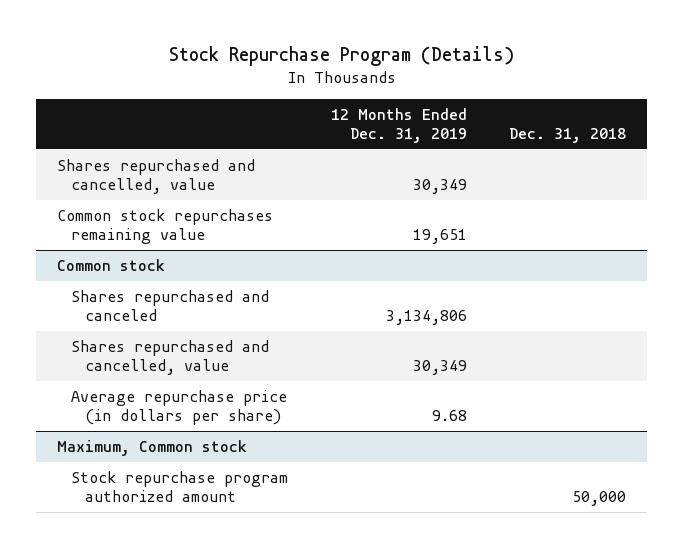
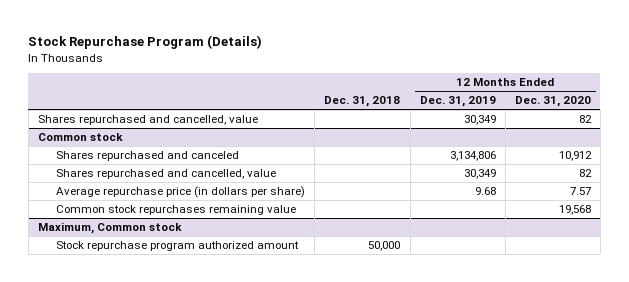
none -> [514,96,591,108] Dec. 31, 2020
[57,208,274,244] Common stock repurchases remaining value -> none
none -> [56,205,297,216] Common stock repurchases remaining value

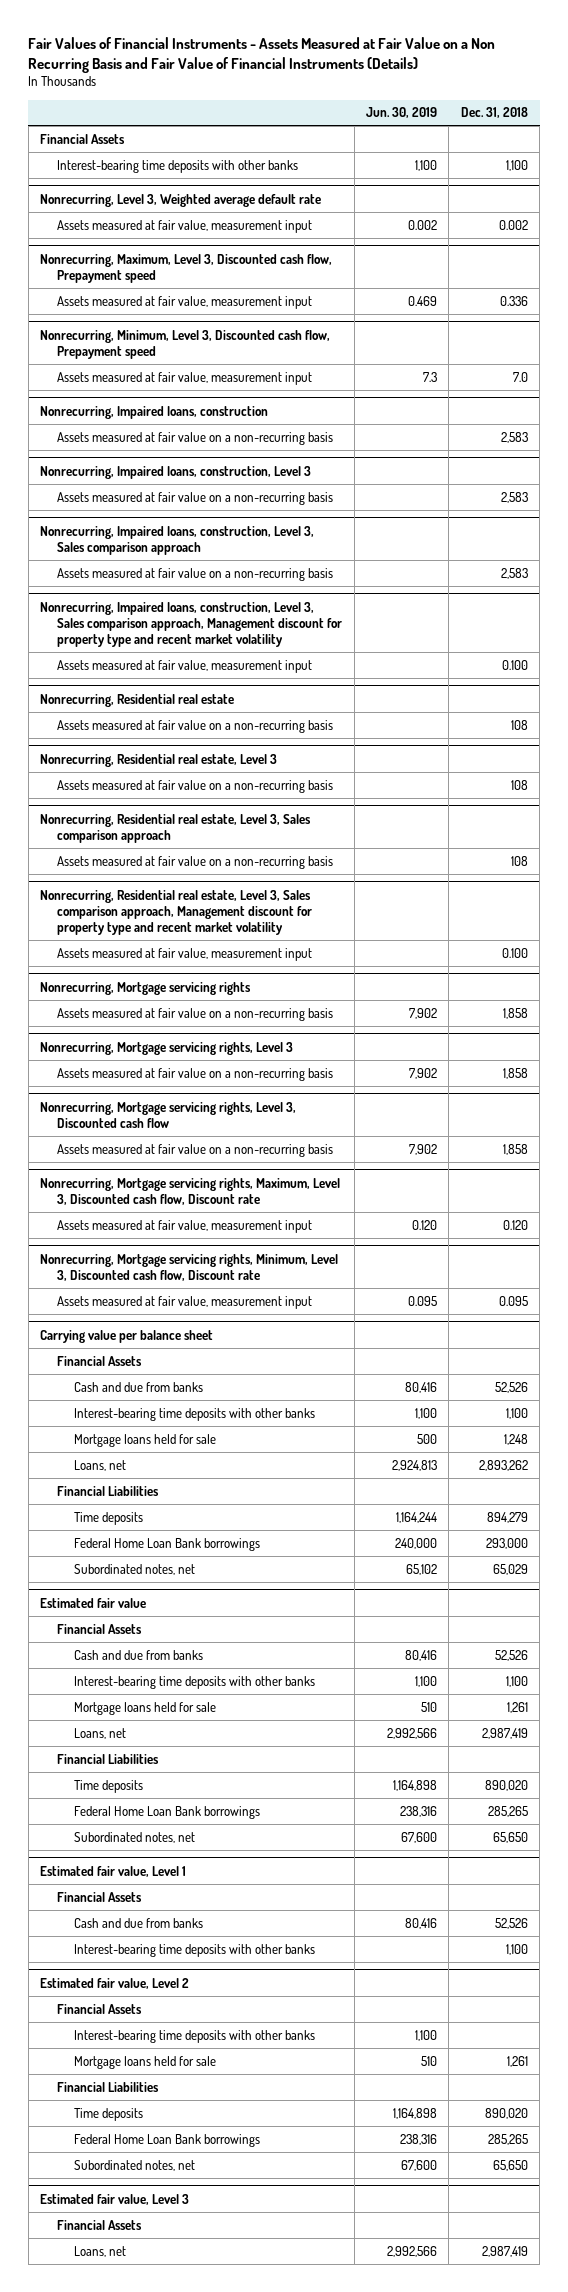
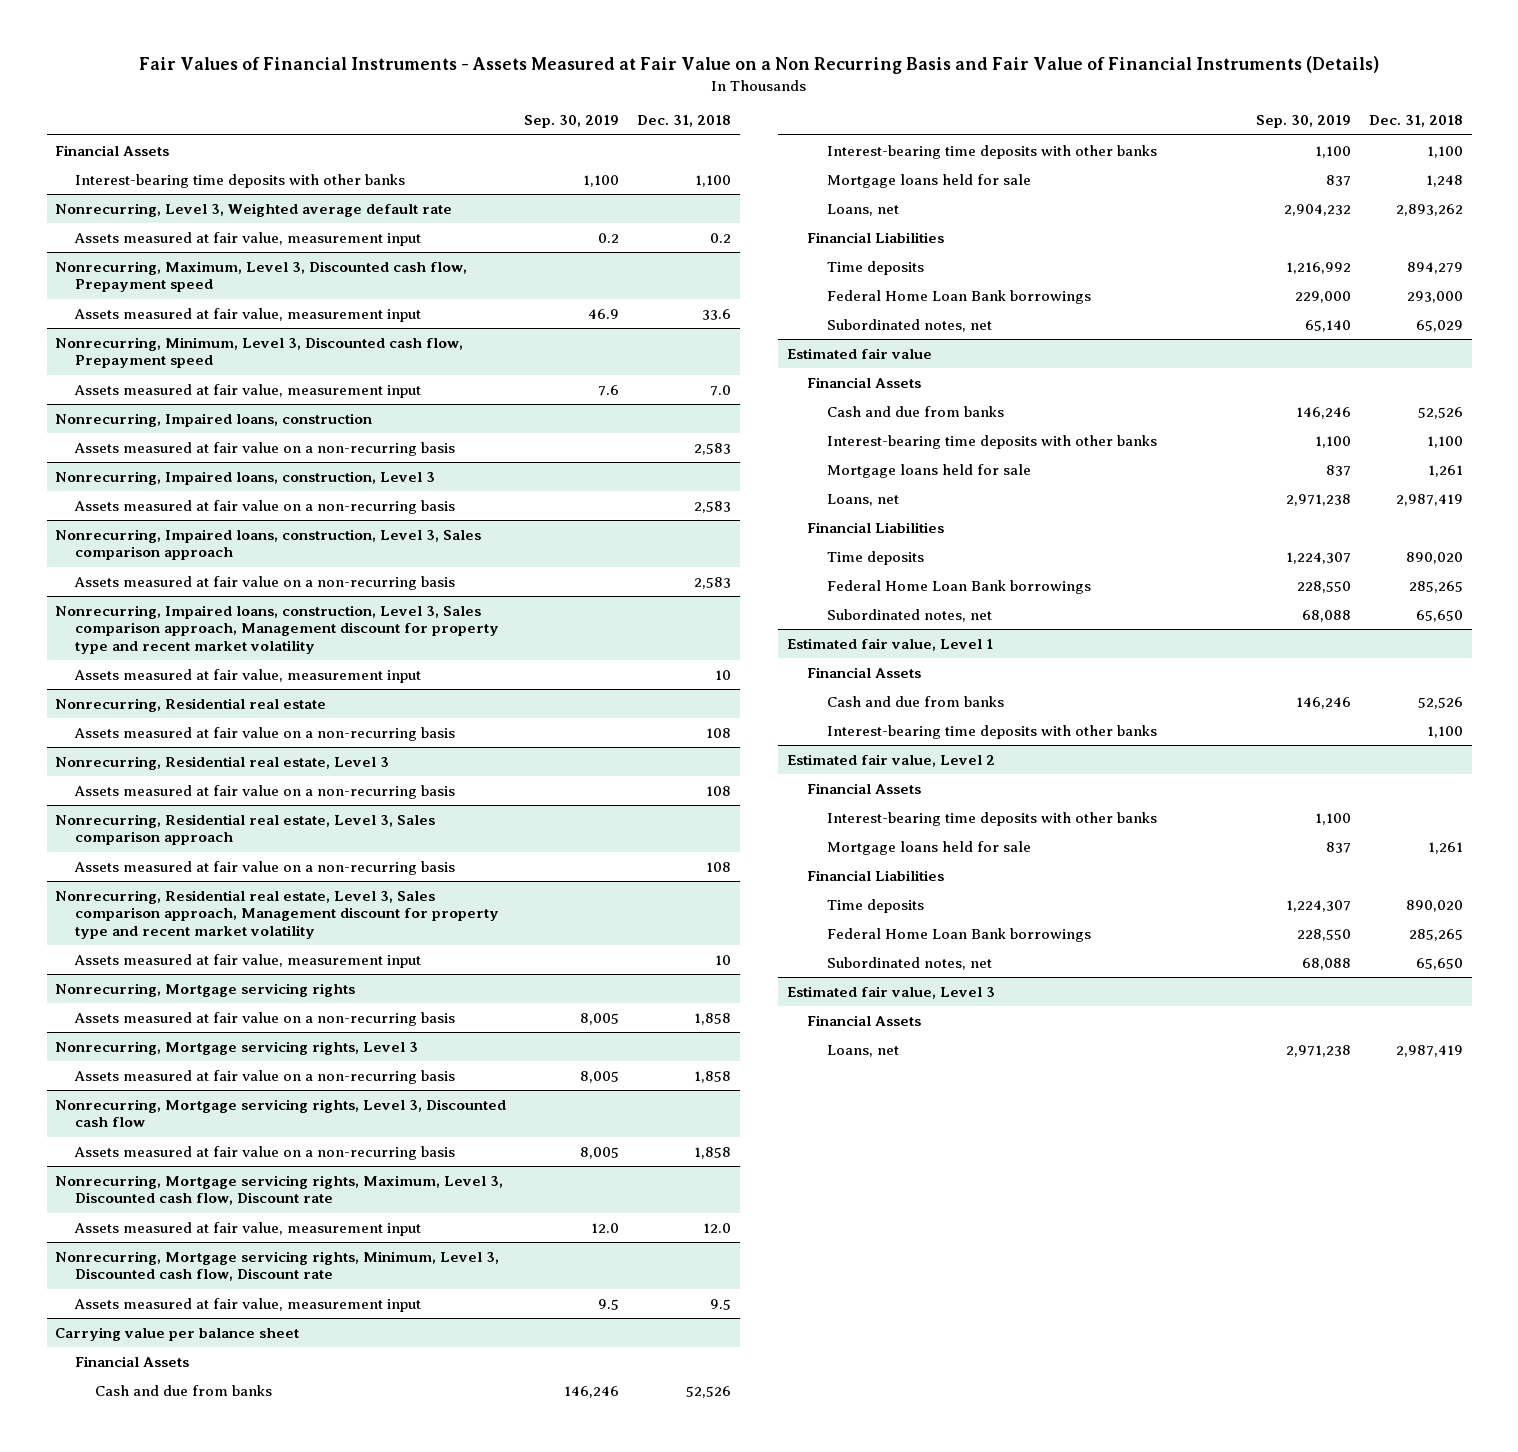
[366,107,438,119] Jun. 30, 2019 -> none
none -> [524,115,620,129] Sep. 30, 2019
[498,219,528,230] 0.002 -> [710,232,732,243] 0.2
[499,295,528,306] 0.336 -> [702,308,732,320] 33.6
[501,659,528,670] 0.100 -> [715,669,732,680] 10
[501,947,528,958] 0.100 -> [715,954,732,965] 10
[502,1219,528,1230] 0.120 -> [703,1222,732,1233] 12.0
[498,1295,528,1306] 0.095 -> [710,1298,732,1310] 9.5

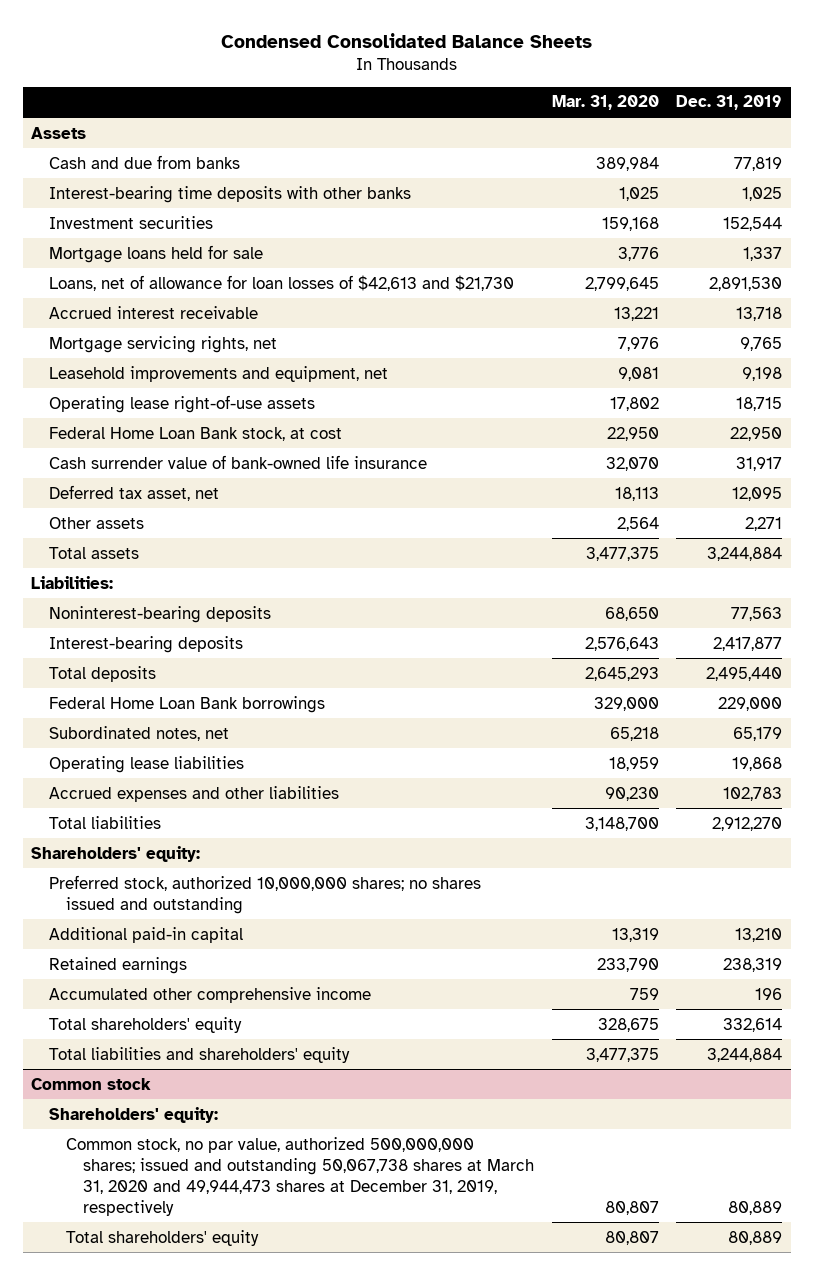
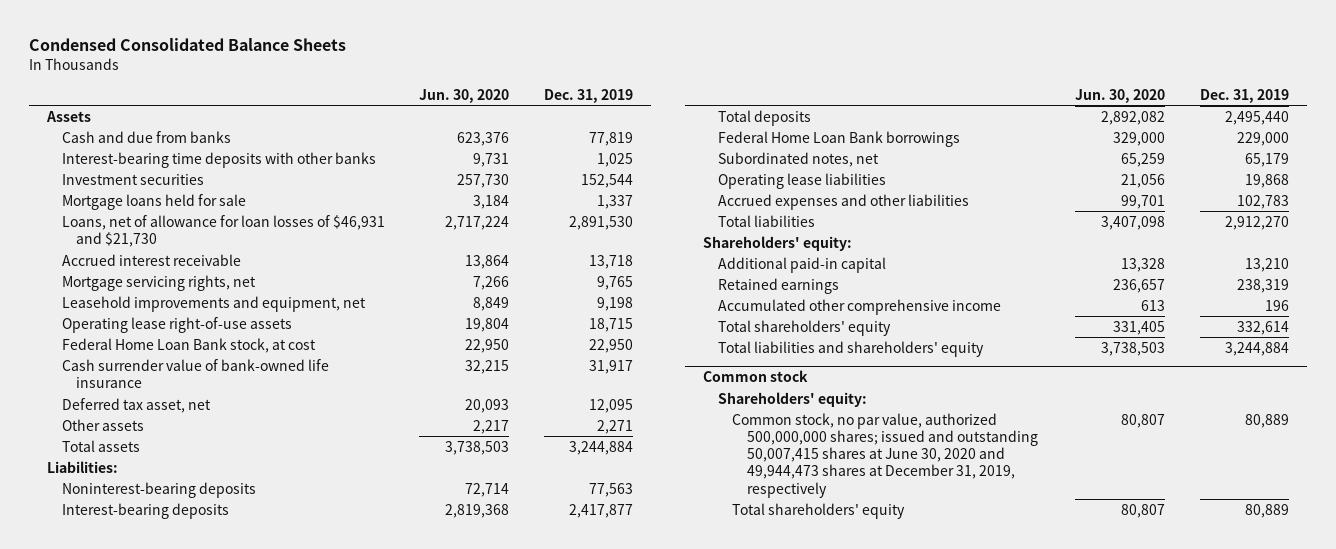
[551,95,659,111] Mar. 31, 2020 -> none
none -> [419,88,510,103] Jun. 30, 2020
[48,274,514,291] Loans, net of allowance for loan losses of $42,613 and $21,730 -> [61,214,385,247] Loans, net of allowance for loan losses of $46,931 and $21,730
[48,874,481,914] Preferred stock, authorized 10,000,000 shares; no shares issued and outstanding -> none
[65,1136,534,1216] Common stock, no par value, authorized 500,000,000 shares; issued and outstanding 50,067,738 shares at March 31, 2020 and 49,944,473 shares at December 31, 2019, respectively -> [732,412,1039,498] Common stock, no par value, authorized 500,000,000 shares; issued and outstanding 50,007,415 shares at June 30, 2020 and 49,944,473 shares at December 31, 2019, respectively

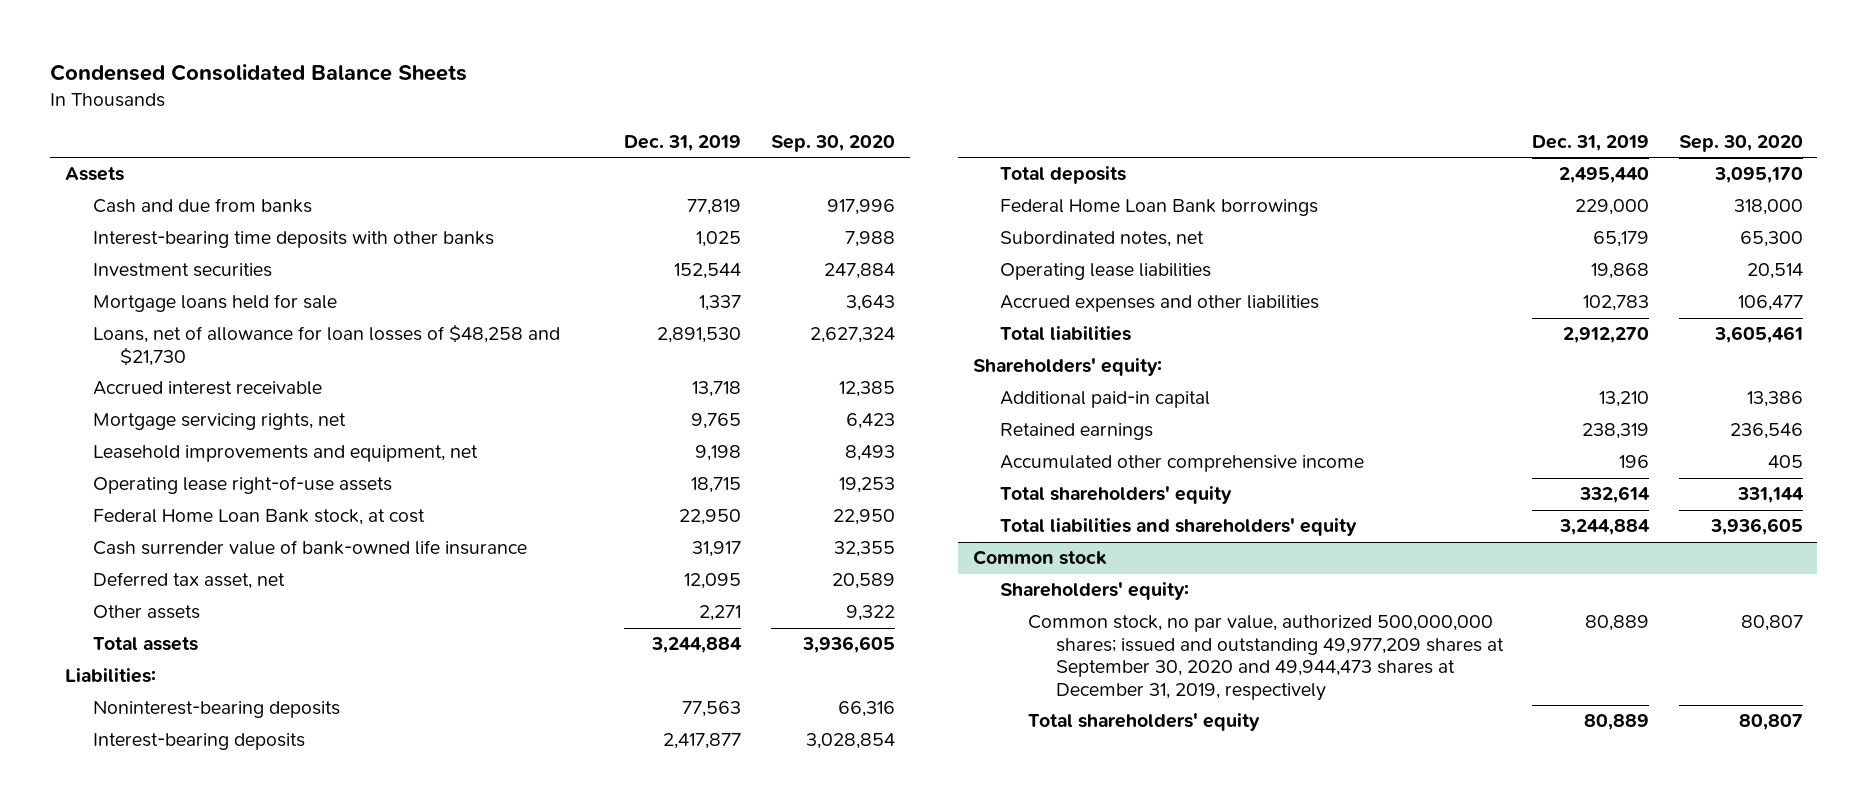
[419,88,510,103] Jun. 30, 2020 -> none
none -> [771,134,896,152] Sep. 30, 2020
[61,214,385,247] Loans, net of allowance for loan losses of $46,931 and $21,730 -> [92,324,560,366] Loans, net of allowance for loan losses of $48,258 and $21,730
[732,412,1039,498] Common stock, no par value, authorized 500,000,000 shares; issued and outstanding 50,007,415 shares at June 30, 2020 and 49,944,473 shares at December 31, 2019, respectively -> [1027,615,1504,702] Common stock, no par value, authorized 500,000,000 shares; issued and outstanding 49,977,209 shares at September 30, 2020 and 49,944,473 shares at December 31, 2019, respectively

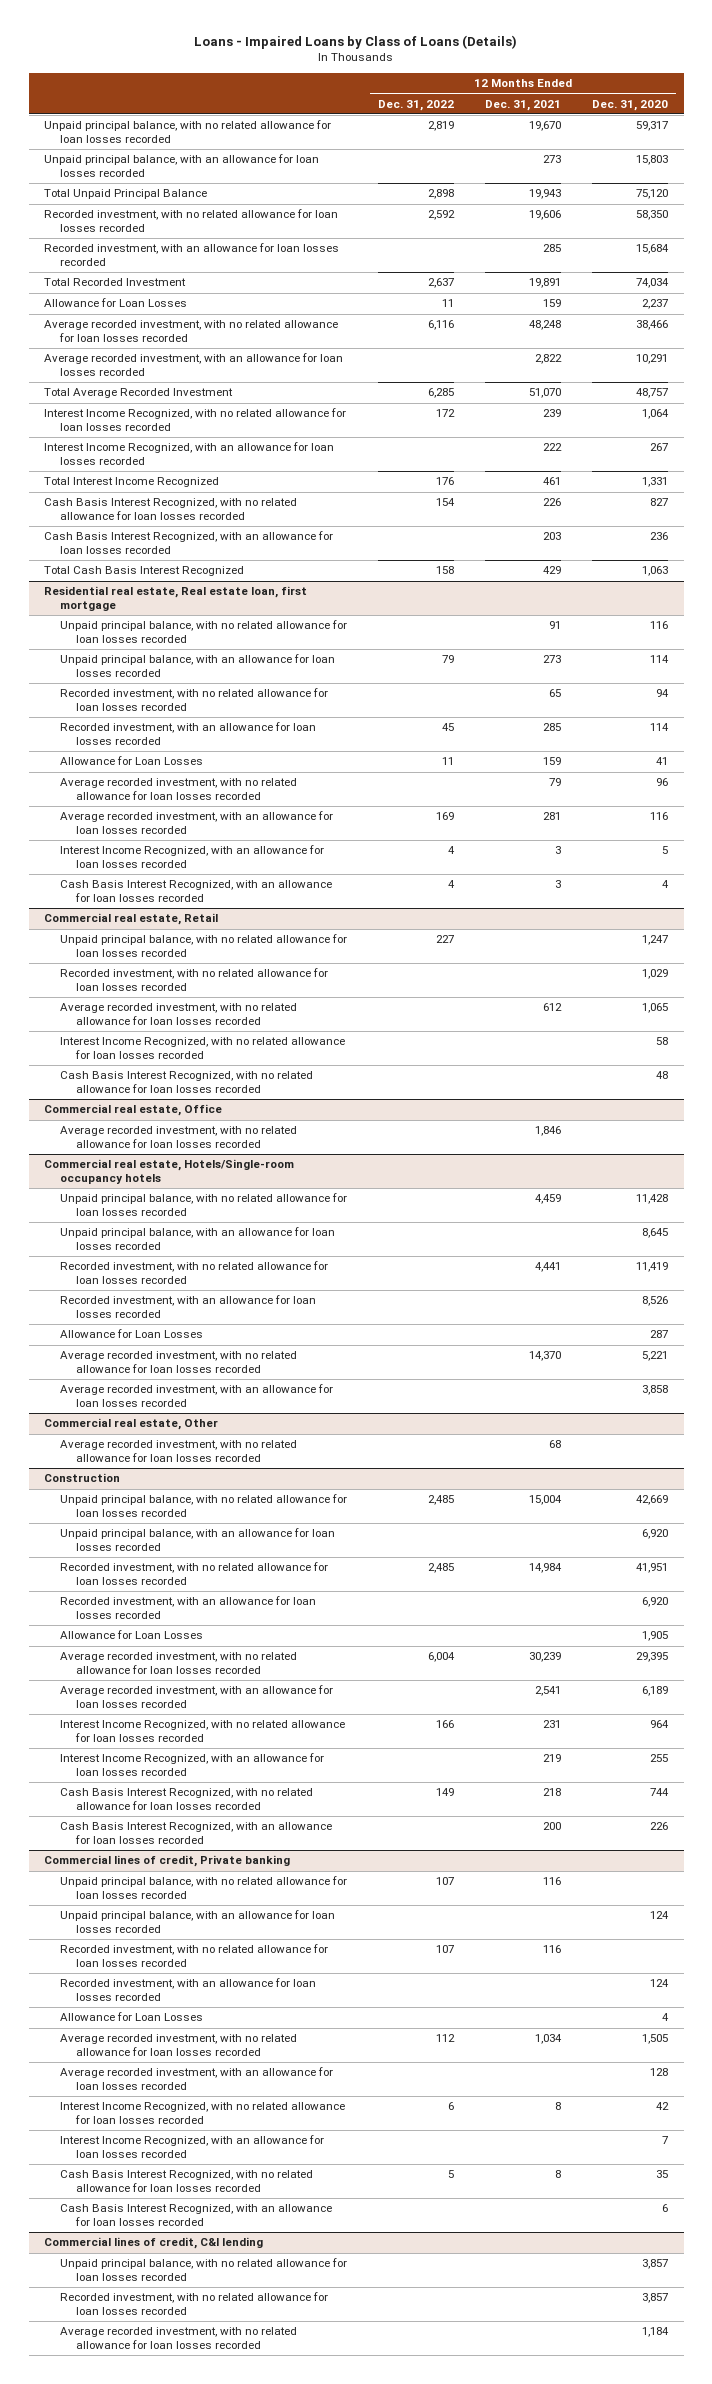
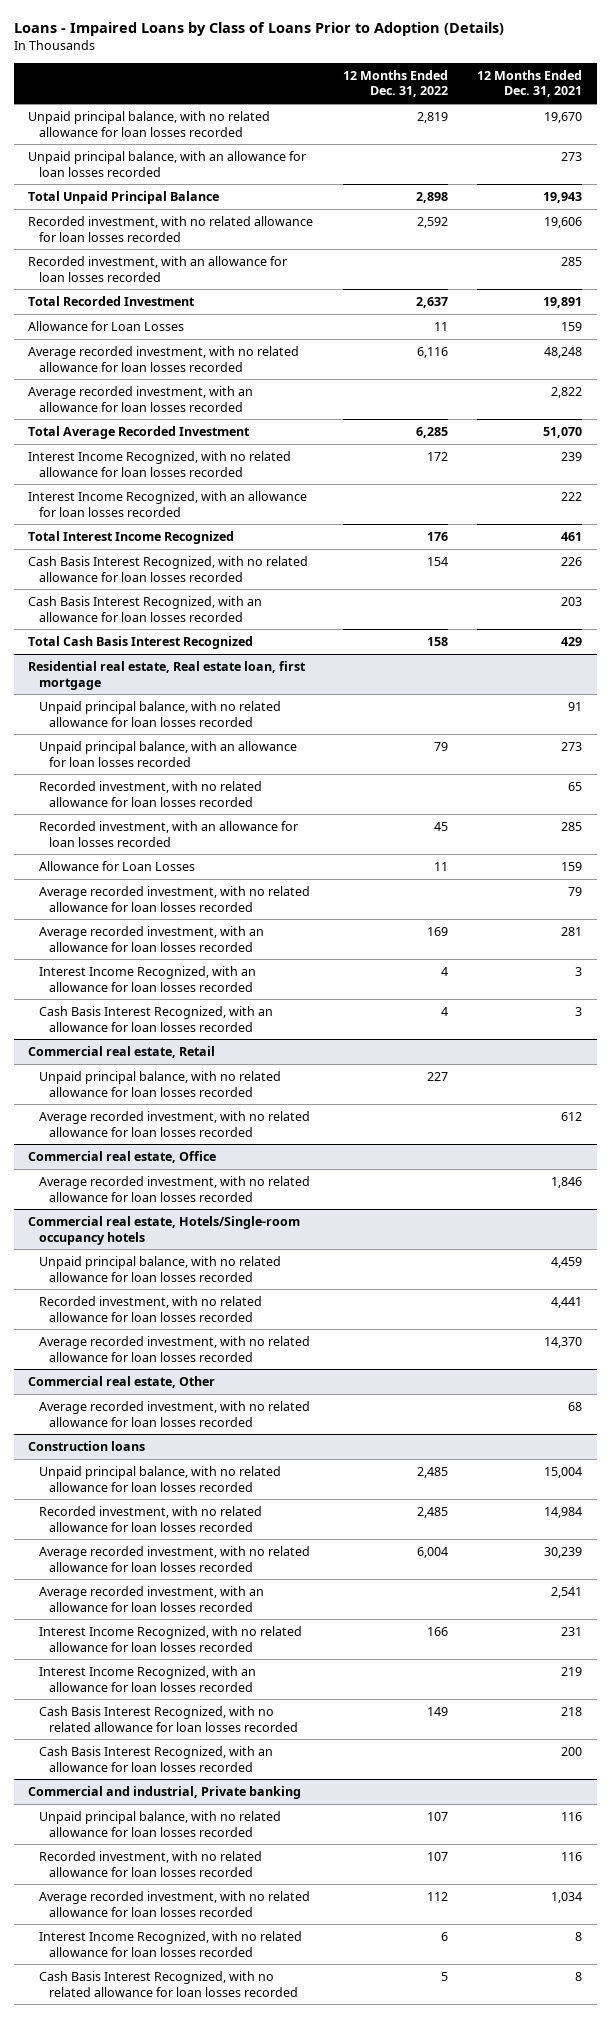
[194,35,518,50] Loans - Impaired Loans by Class of Loans (Details) -> [13,22,504,37] Loans - Impaired Loans by Class of Loans Prior to Adoption (Details)
[592,99,669,111] Dec. 31, 2020 -> none
[59,968,328,991] Recorded investment, with no related allowance for loan losses recorded -> none
[59,1037,345,1059] Interest Income Recognized, with no related allowance for loan losses recorded -> none
[59,1071,313,1093] Cash Basis Interest Recognized, with no related allowance for loan losses recorded -> none
[59,1227,335,1250] Unpaid principal balance, with an allowance for loan losses recorded -> none
[59,1295,316,1318] Recorded investment, with an allowance for loan losses recorded -> none
[59,1329,203,1339] Allowance for Loan Losses -> none
[59,1384,333,1407] Average recorded investment, with an allowance for loan losses recorded -> none
[44,1473,121,1483] Construction -> [28,1440,146,1451] Construction loans
[59,1528,335,1551] Unpaid principal balance, with an allowance for loan losses recorded -> none
[59,1596,316,1619] Recorded investment, with an allowance for loan losses recorded -> none
[59,1630,203,1640] Allowance for Loan Losses -> none
[44,1855,291,1868] Commercial lines of credit, Private banking -> none
none -> [28,1785,302,1799] Commercial and industrial, Private banking
[59,1910,335,1933] Unpaid principal balance, with an allowance for loan losses recorded -> none
[59,1978,316,2001] Recorded investment, with an allowance for loan losses recorded -> none
[59,2012,203,2022] Allowance for Loan Losses -> none
[59,2067,333,2090] Average recorded investment, with an allowance for loan losses recorded -> none
[59,2135,324,2158] Interest Income Recognized, with an allowance for loan losses recorded -> none
[59,2204,332,2226] Cash Basis Interest Recognized, with an allowance for loan losses recorded -> none
[44,2237,264,2250] Commercial lines of credit, C&I lending -> none
[59,2258,347,2281] Unpaid principal balance, with no related allowance for loan losses recorded -> none
[59,2292,328,2315] Recorded investment, with no related allowance for loan losses recorded -> none
[59,2327,297,2349] Average recorded investment, with no related allowance for loan losses recorded -> none

